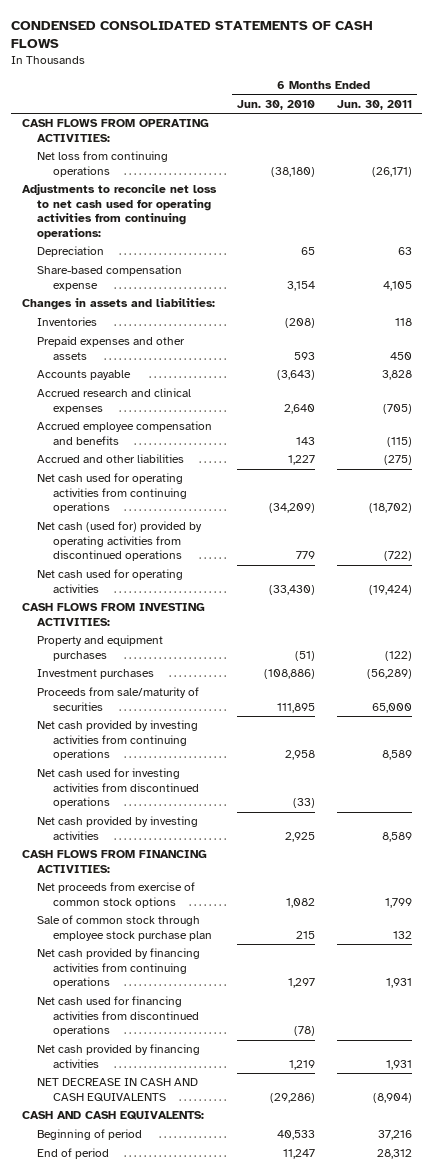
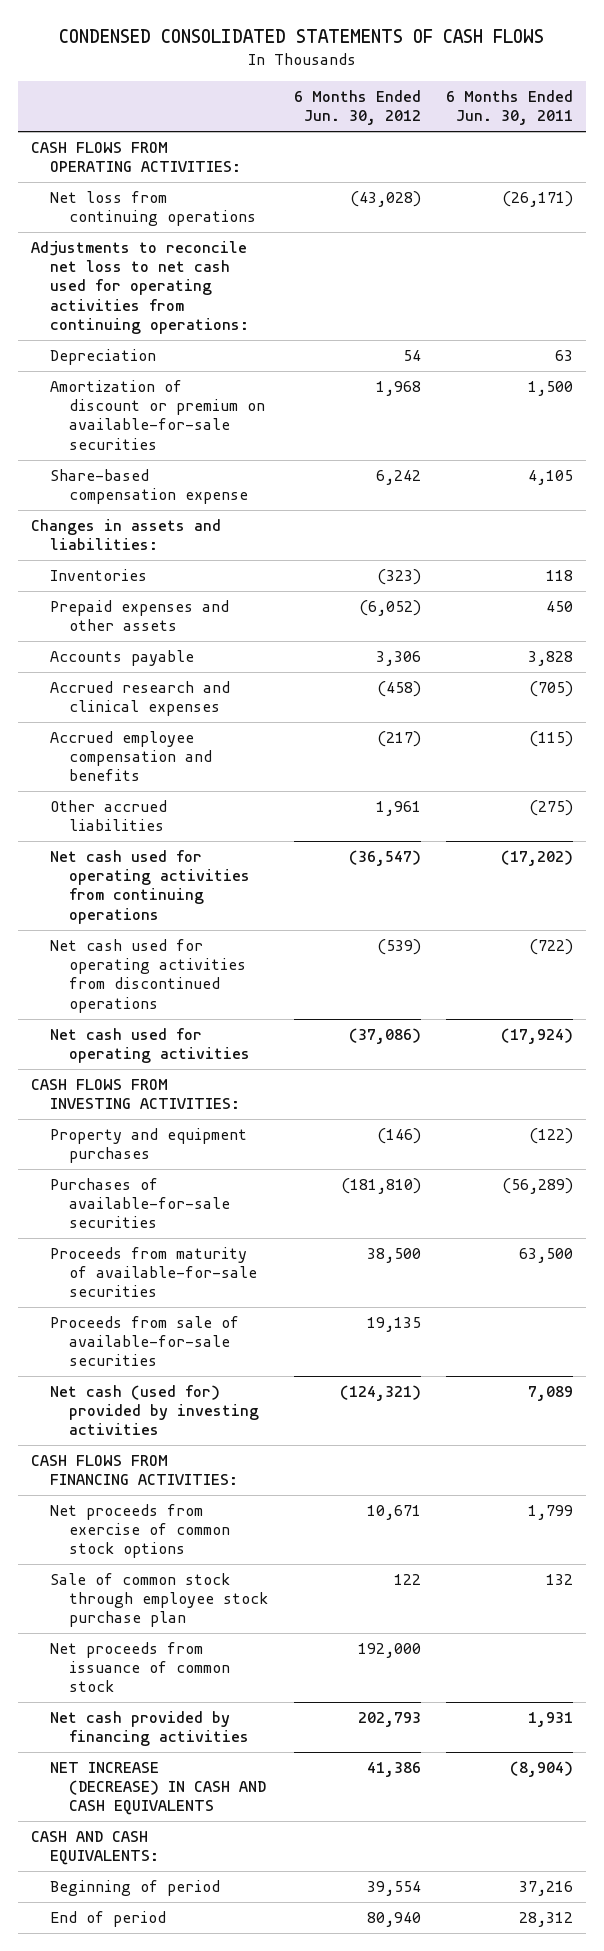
[237,99,316,110] Jun. 30, 2010 -> none
none -> [293,89,421,126] 6 Months Ended Jun. 30, 2012
none -> [49,380,265,450] Amortization of discount or premium on available-for-sale securities
[37,454,185,464] Accrued and other liabilities -> [49,800,167,832] Other accrued liabilities
[368,503,412,514] (18,702) -> [501,850,574,867] (17,202)
[37,521,203,562] Net cash (used for) provided by operating activities from discontinued operations -> [49,939,246,1013] Net cash used for operating activities from discontinued operations
[368,584,412,595] (19,424) -> [501,1028,574,1045] (17,924)
[37,720,199,761] Net cash provided by investing activities from continuing operations -> none
[37,768,199,809] Net cash used for investing activities from discontinued operations -> none
[37,669,155,680] Investment purchases -> [49,1178,230,1229] Purchases of available-for-sale securities
[37,687,200,711] Proceeds from sale/maturity of securities -> [49,1247,257,1298] Proceeds from maturity of available-for-sale securities
[371,702,412,713] 65,000 -> [519,1248,574,1264] 63,500
none -> [49,1316,239,1367] Proceeds from sale of available-for-sale securities
[37,816,199,840] Net cash provided by investing activities -> [49,1385,259,1436] Net cash (used for) provided by investing activities
[381,831,412,842] 8,589 -> [528,1386,574,1402] 7,089
[37,948,201,989] Net cash provided by financing activities from continuing operations -> none
[37,996,199,1037] Net cash used for financing activities from discontinued operations -> none
none -> [49,1642,230,1693] Net proceeds from issuance of common stock
[37,1078,199,1102] NET DECREASE IN CASH AND CASH EQUIVALENTS -> [49,1762,266,1816] NET INCREASE (DECREASE) IN CASH AND CASH EQUIVALENTS

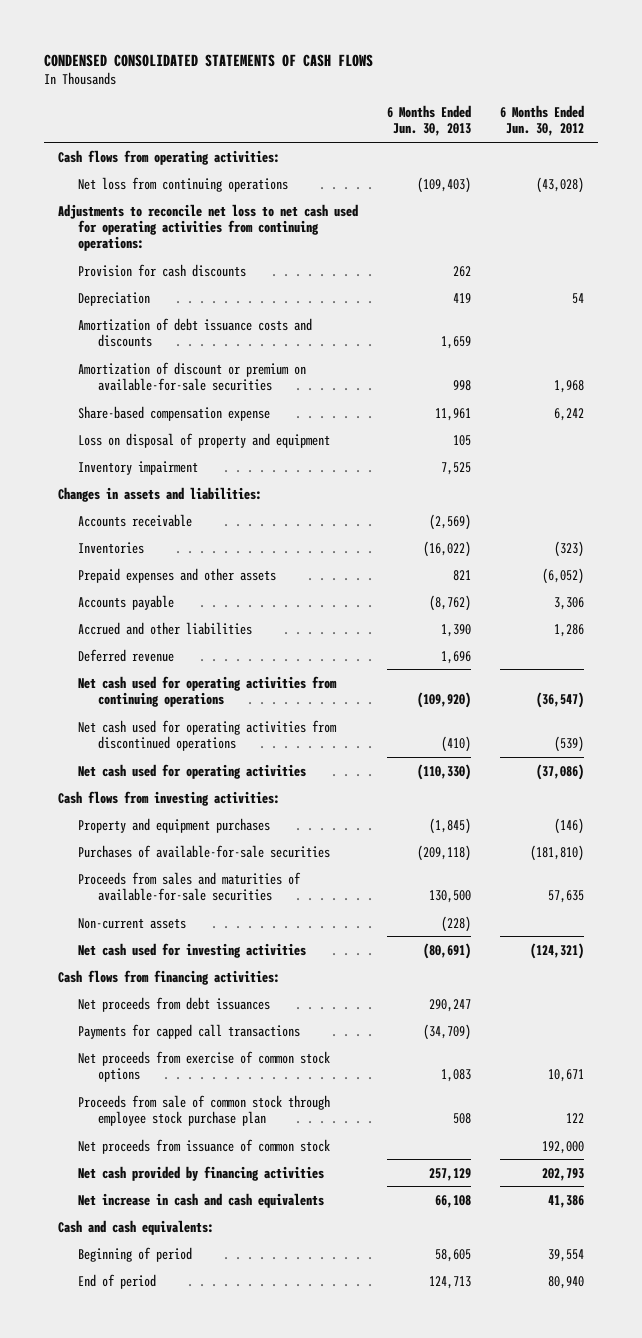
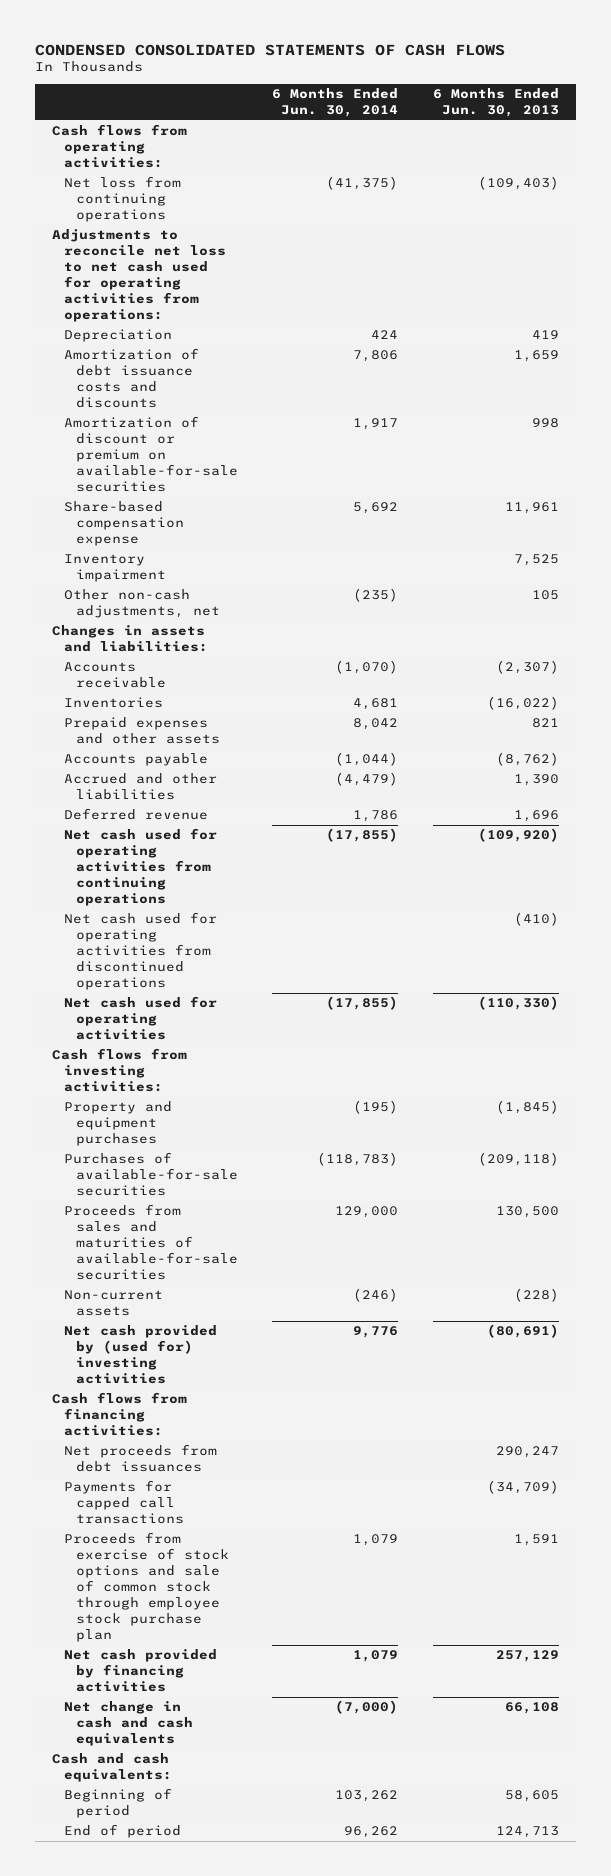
[499,104,584,137] 6 Months Ended Jun. 30, 2012 -> none
none -> [272,88,399,118] 6 Months Ended Jun. 30, 2014
[77,263,246,277] Provision for cash discounts -> none
[58,203,359,252] Adjustments to reconcile net loss to net cash used for operating activities from continuing operations: -> [52,229,227,323] Adjustments to reconcile net loss to net cash used for operating activities from operations:
[77,432,330,448] Loss on disposal of property and equipment -> none
none -> [64,589,220,619] Other non-cash adjustments, net
[429,513,472,530] (2,569) -> [495,660,559,675] (2,307)
[77,942,306,958] Net cash used for investing activities -> [64,1325,218,1385] Net cash provided by (used for) investing activities
[77,1050,330,1083] Net proceeds from exercise of common stock options -> none
[77,1138,330,1154] Net proceeds from issuance of common stock -> none
[77,1094,330,1127] Proceeds from sale of common stock through employee stock purchase plan -> [64,1532,229,1643] Proceeds from exercise of stock options and sale of common stock through employee stock purchase plan
[453,1113,472,1125] 508 -> [513,1534,559,1547] 1,591
[77,1192,324,1208] Net increase in cash and cash equivalents -> [64,1701,193,1747] Net change in cash and cash equivalents

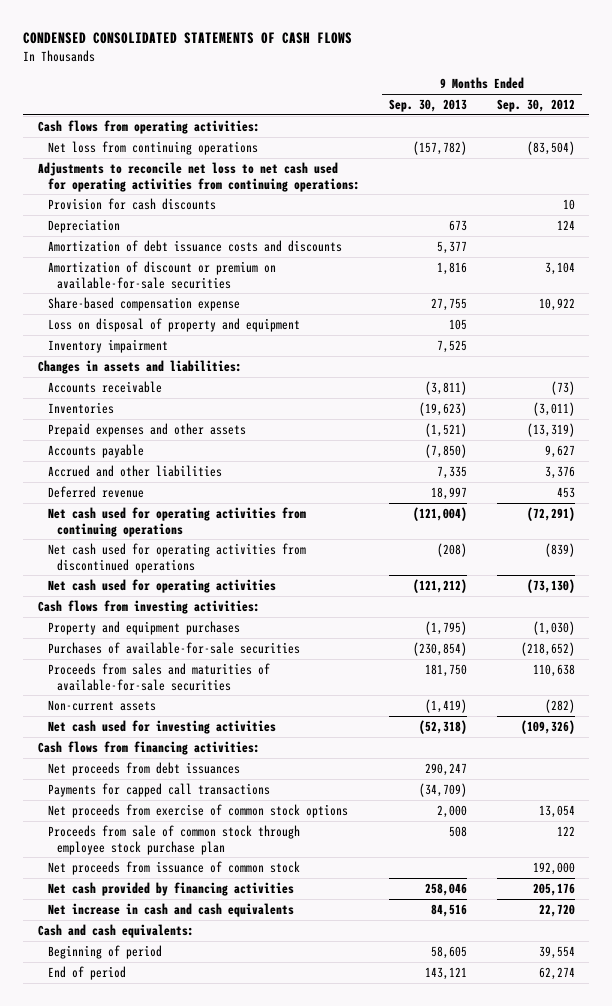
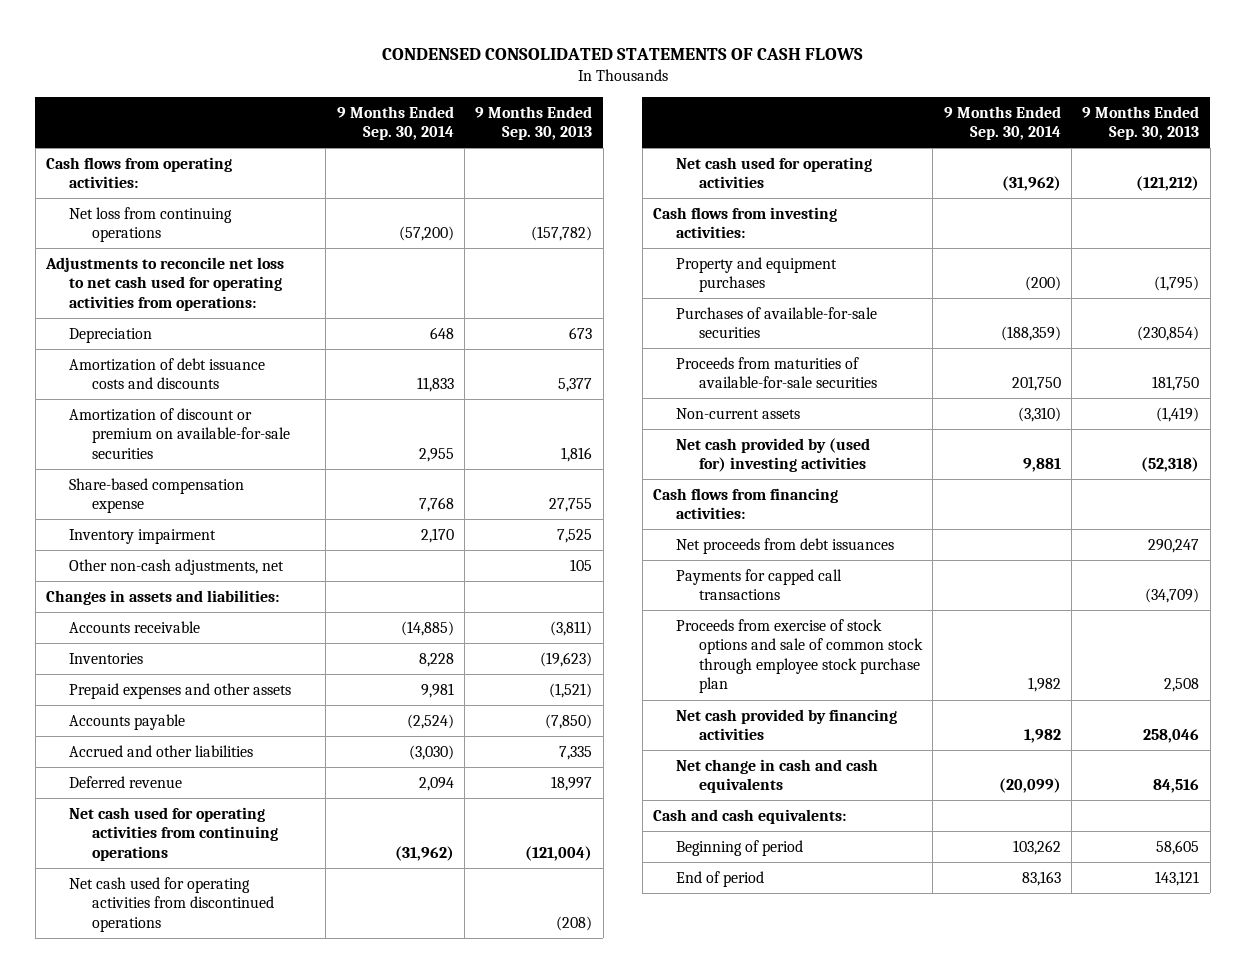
[496,99,575,113] Sep. 30, 2012 -> none
none -> [336,105,454,141] 9 Months Ended Sep. 30, 2014
[47,197,216,210] Provision for cash discounts -> none
[37,161,360,192] Adjustments to reconcile net loss to net cash used for operating activities from continuing operations: -> [45,256,285,311] Adjustments to reconcile net loss to net cash used for operating activities from operations:
[47,317,300,332] Loss on disposal of property and equipment -> none
none -> [69,558,285,575] Other non-cash adjustments, net
[47,662,270,691] Proceeds from sales and maturities of available-for-sale securities -> [676,356,878,389] Proceeds from maturities of available-for-sale securities
[47,719,276,734] Net cash used for investing activities -> [676,437,871,473] Net cash provided by (used for) investing activities
[47,803,348,818] Net proceeds from exercise of common stock options -> none
[47,860,300,875] Net proceeds from issuance of common stock -> none
[47,824,300,855] Proceeds from sale of common stock through employee stock purchase plan -> [676,618,924,694] Proceeds from exercise of stock options and sale of common stock through employee stock purchase plan
[449,825,468,837] 508 -> [1164,678,1200,693] 2,508
[47,902,294,917] Net increase in cash and cash equivalents -> [676,758,879,794] Net change in cash and cash equivalents

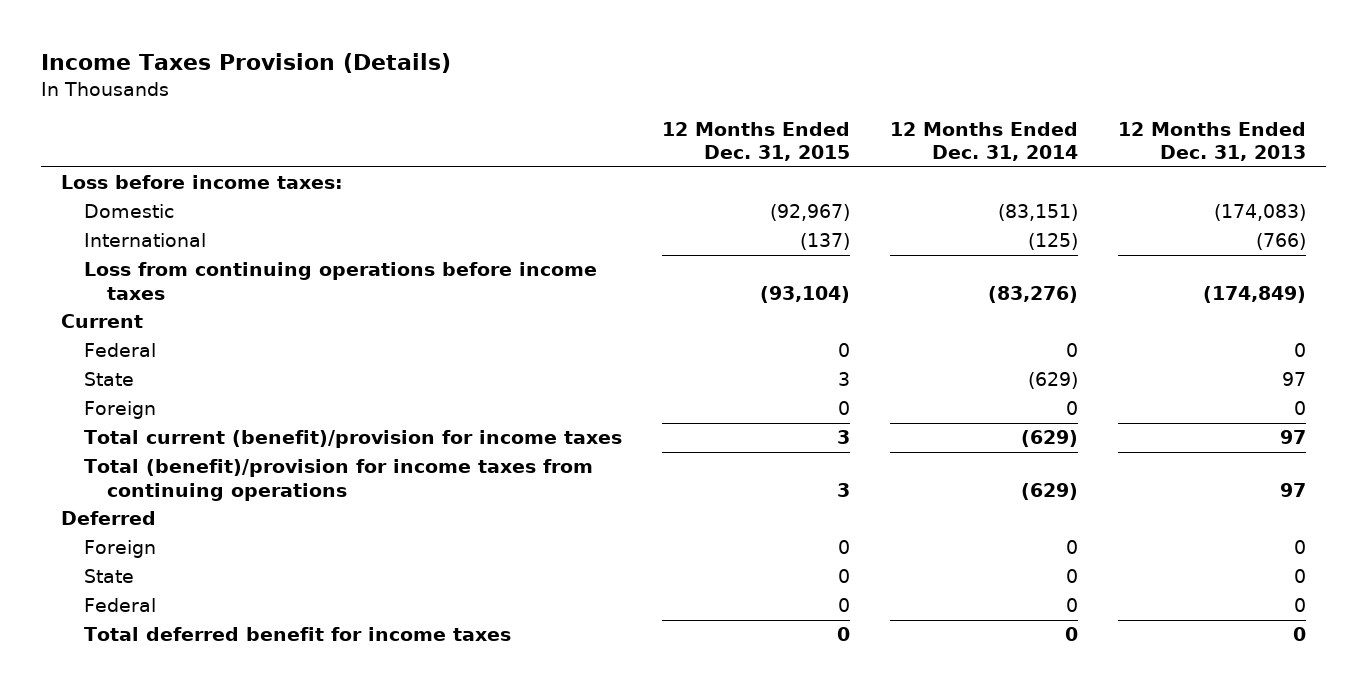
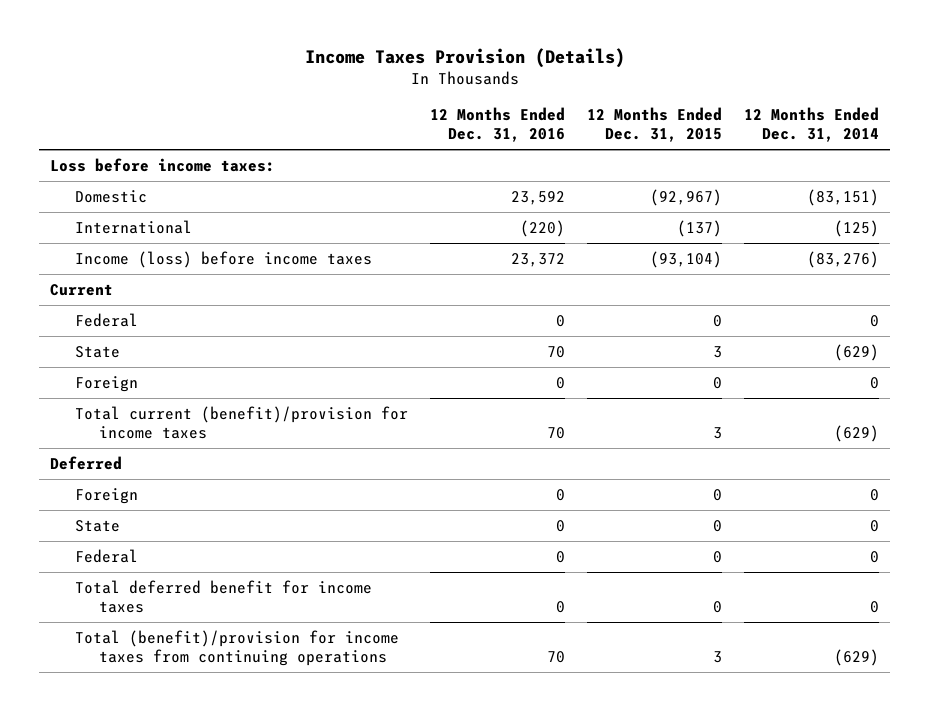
[1117,121,1306,162] 12 Months Ended Dec. 31, 2013 -> none
none -> [429,107,565,143] 12 Months Ended Dec. 31, 2016
[84,262,598,300] Loss from continuing operations before income taxes -> [74,250,372,268] Income (loss) before income taxes
[84,459,594,501] Total (benefit)/provision for income taxes from continuing operations -> [74,629,399,666] Total (benefit)/provision for income taxes from continuing operations

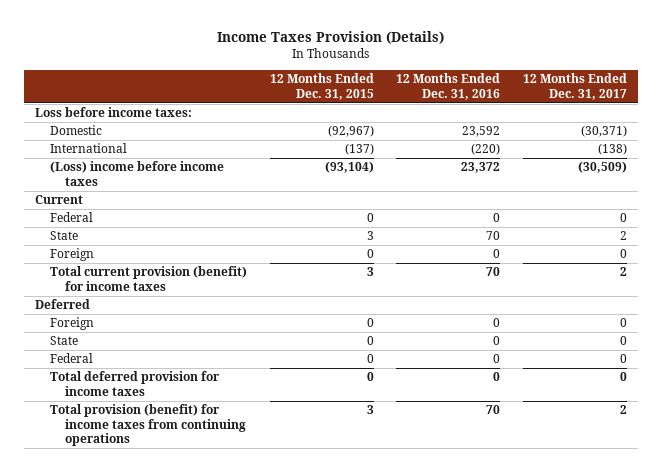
[744,107,880,143] 12 Months Ended Dec. 31, 2014 -> none
none -> [522,73,627,100] 12 Months Ended Dec. 31, 2017
[74,250,372,268] Income (loss) before income taxes -> [49,161,224,186] (Loss) income before income taxes
[74,405,408,439] Total current (benefit)/provision for income taxes -> [49,266,247,291] Total current provision (benefit) for income taxes
[74,579,372,613] Total deferred benefit for income taxes -> [49,371,220,396] Total deferred provision for income taxes
[74,629,399,666] Total (benefit)/provision for income taxes from continuing operations -> [49,404,246,447] Total provision (benefit) for income taxes from continuing operations

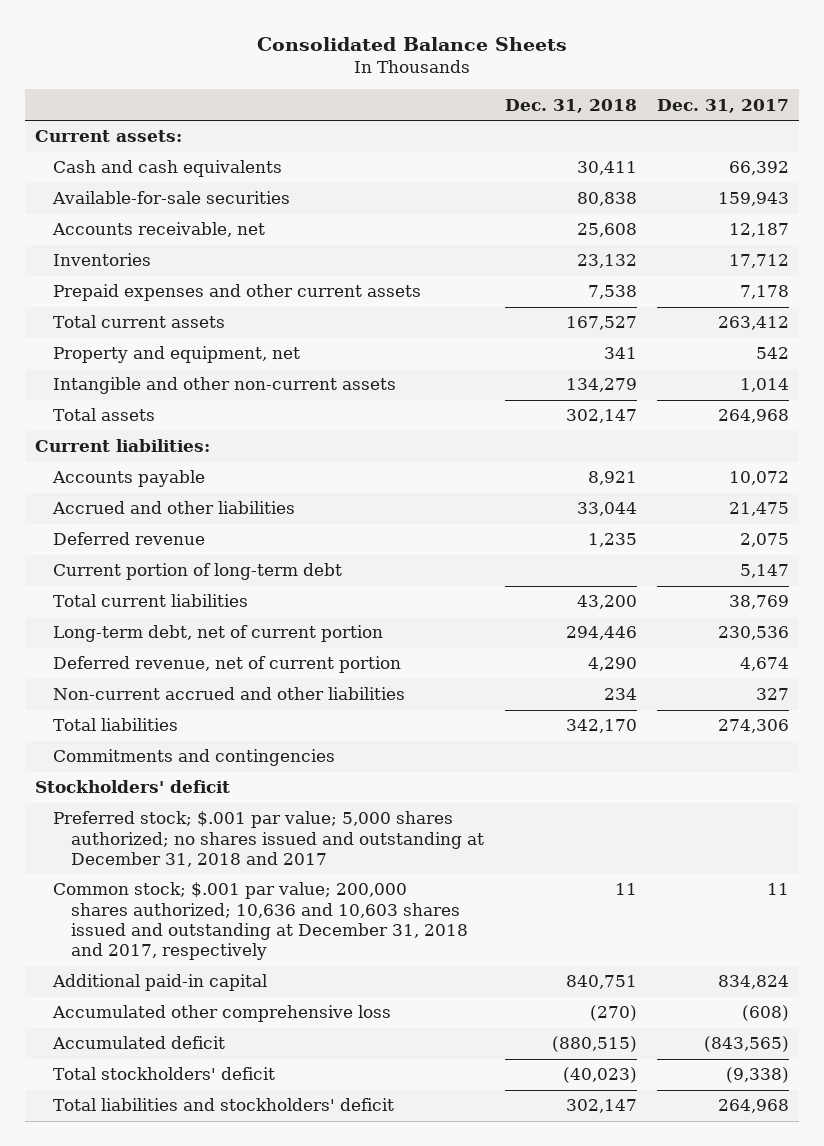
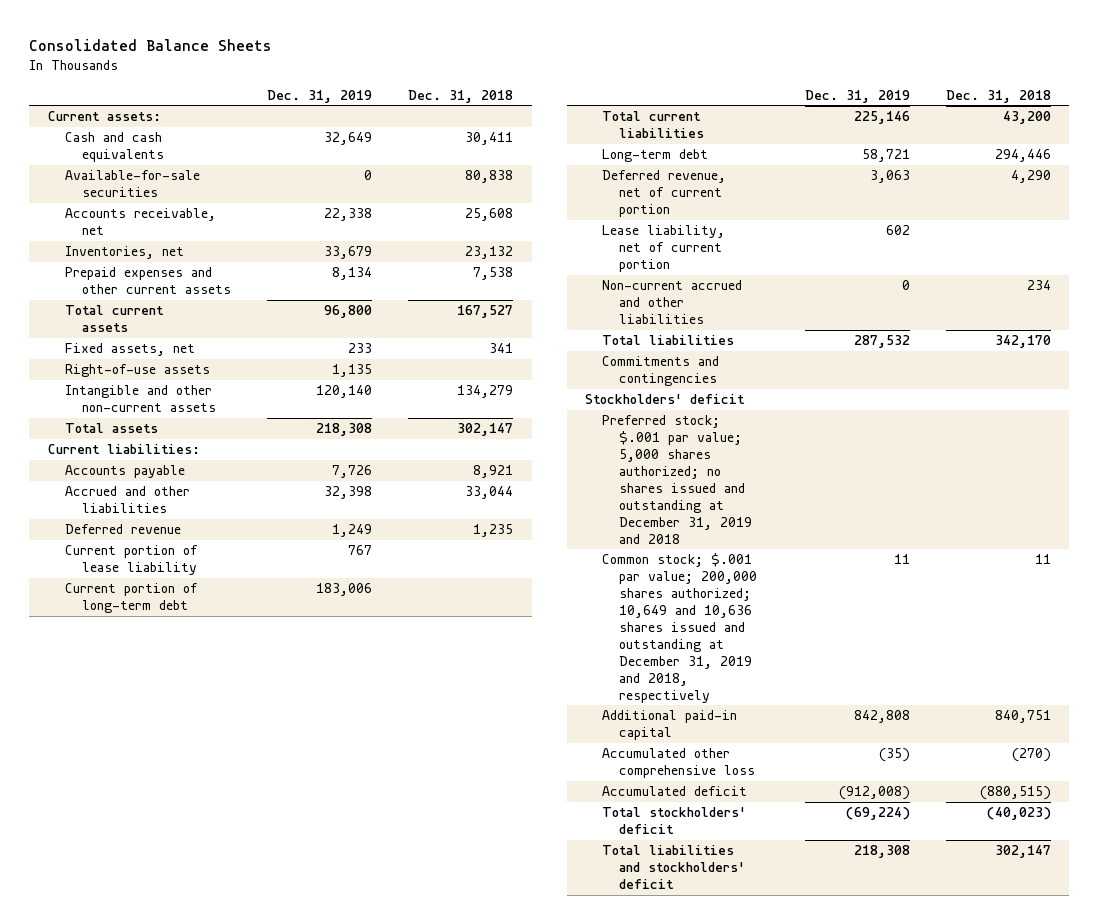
[657,98,790,113] Dec. 31, 2017 -> none
none -> [266,89,372,103] Dec. 31, 2019
[53,253,152,267] Inventories -> [64,246,184,260] Inventories, net
[53,346,301,364] Property and equipment, net -> [64,343,195,357] Fixed assets, net
none -> [64,364,210,378] Right-of-use assets
none -> [64,545,198,576] Current portion of lease liability
[53,625,384,643] Long-term debt, net of current portion -> [602,149,709,163] Long-term debt
none -> [602,225,726,273] Lease liability, net of current portion
[53,811,485,868] Preferred stock; $.001 par value; 5,000 shares authorized; no shares issued and outstanding at December 31, 2018 and 2017 -> [602,415,753,544] Preferred stock; $.001 par value; 5,000 shares authorized; no shares issued and outstanding at December 31, 2019 and 2018
[53,882,469,961] Common stock; $.001 par value; 200,000 shares authorized; 10,636 and 10,603 shares issued and outstanding at December 31, 2018 and 2017, respectively -> [602,553,758,703] Common stock; $.001 par value; 200,000 shares authorized; 10,649 and 10,636 shares issued and outstanding at December 31, 2019 and 2018, respectively

